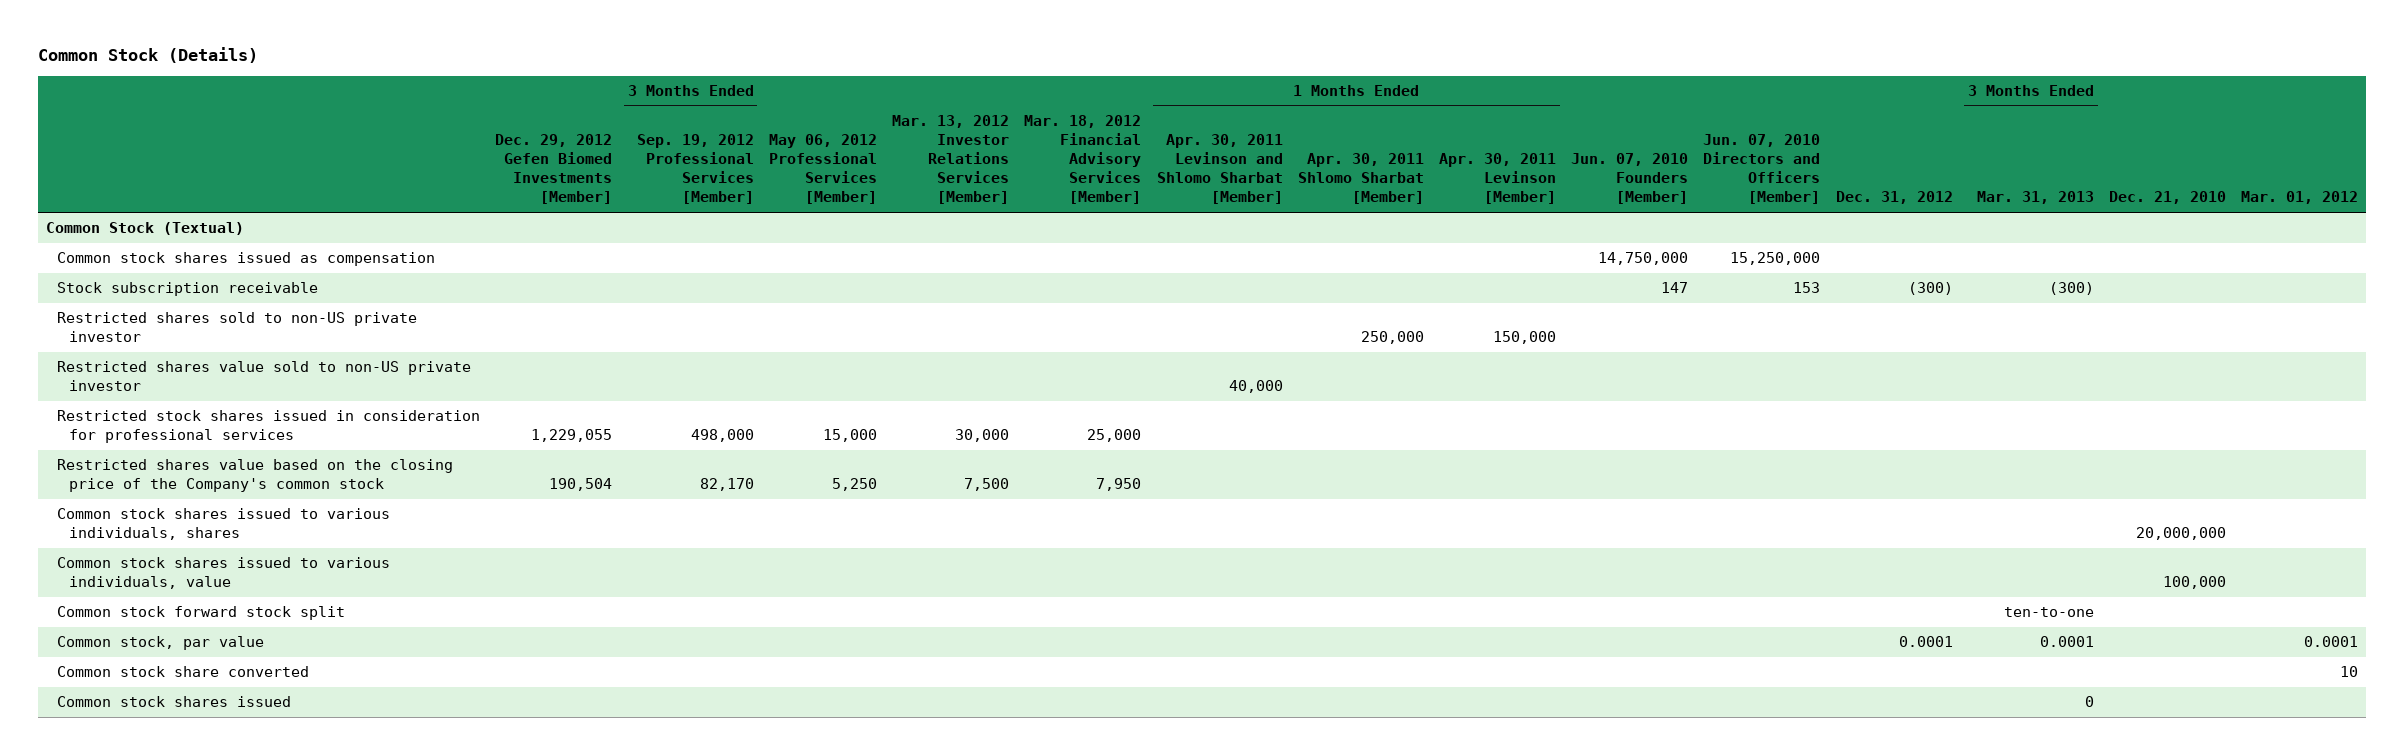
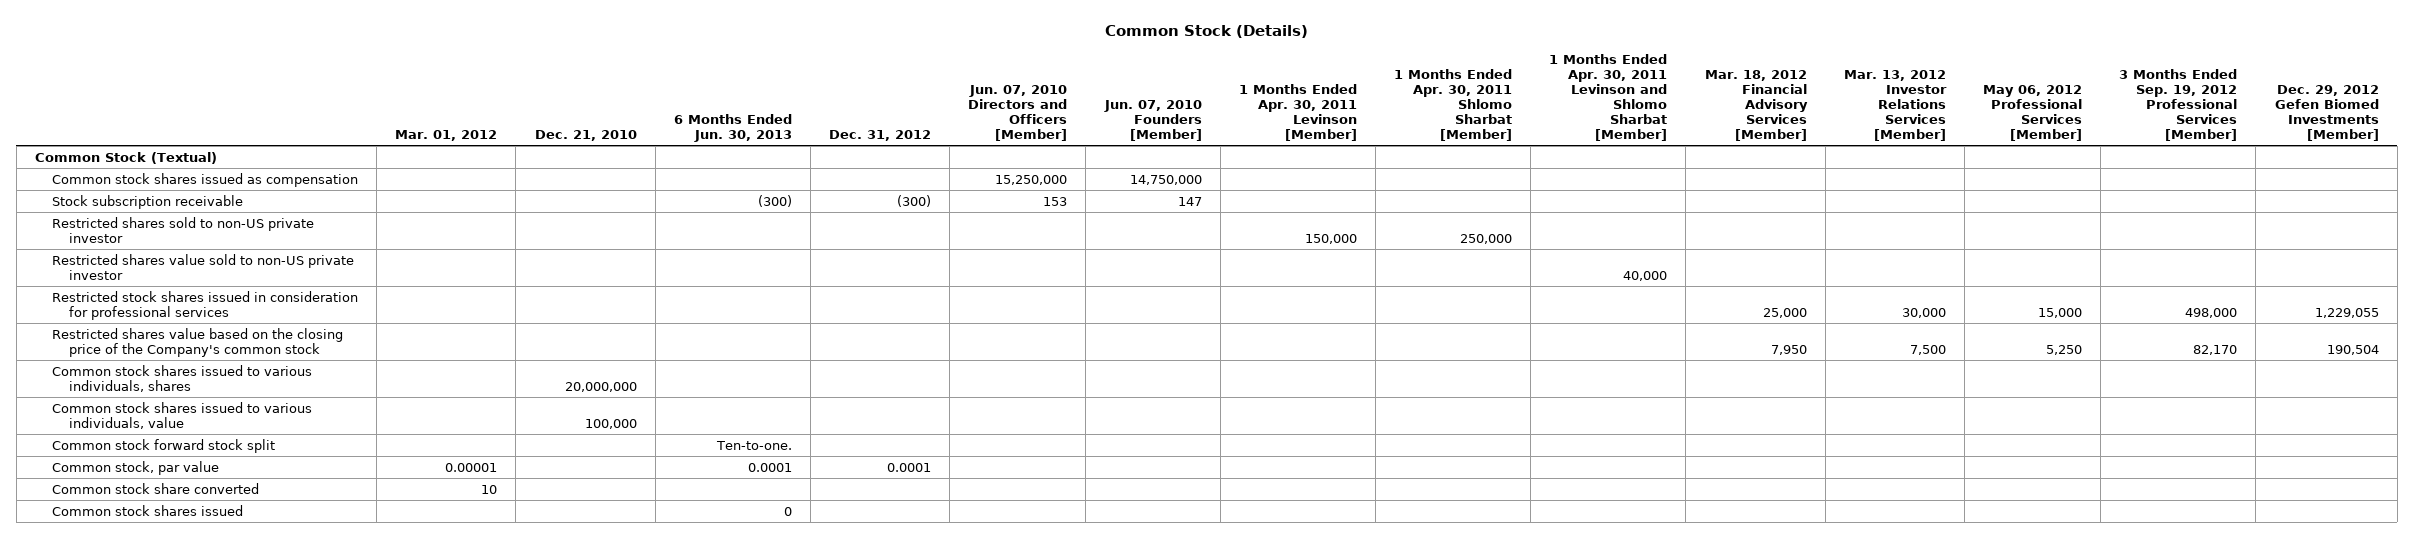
[1976,191,2094,205] Mar. 31, 2013 -> none
none -> [673,114,792,143] 6 Months Ended Jun. 30, 2013
[2304,636,2359,648] 0.0001 -> [445,462,498,472] 0.00001

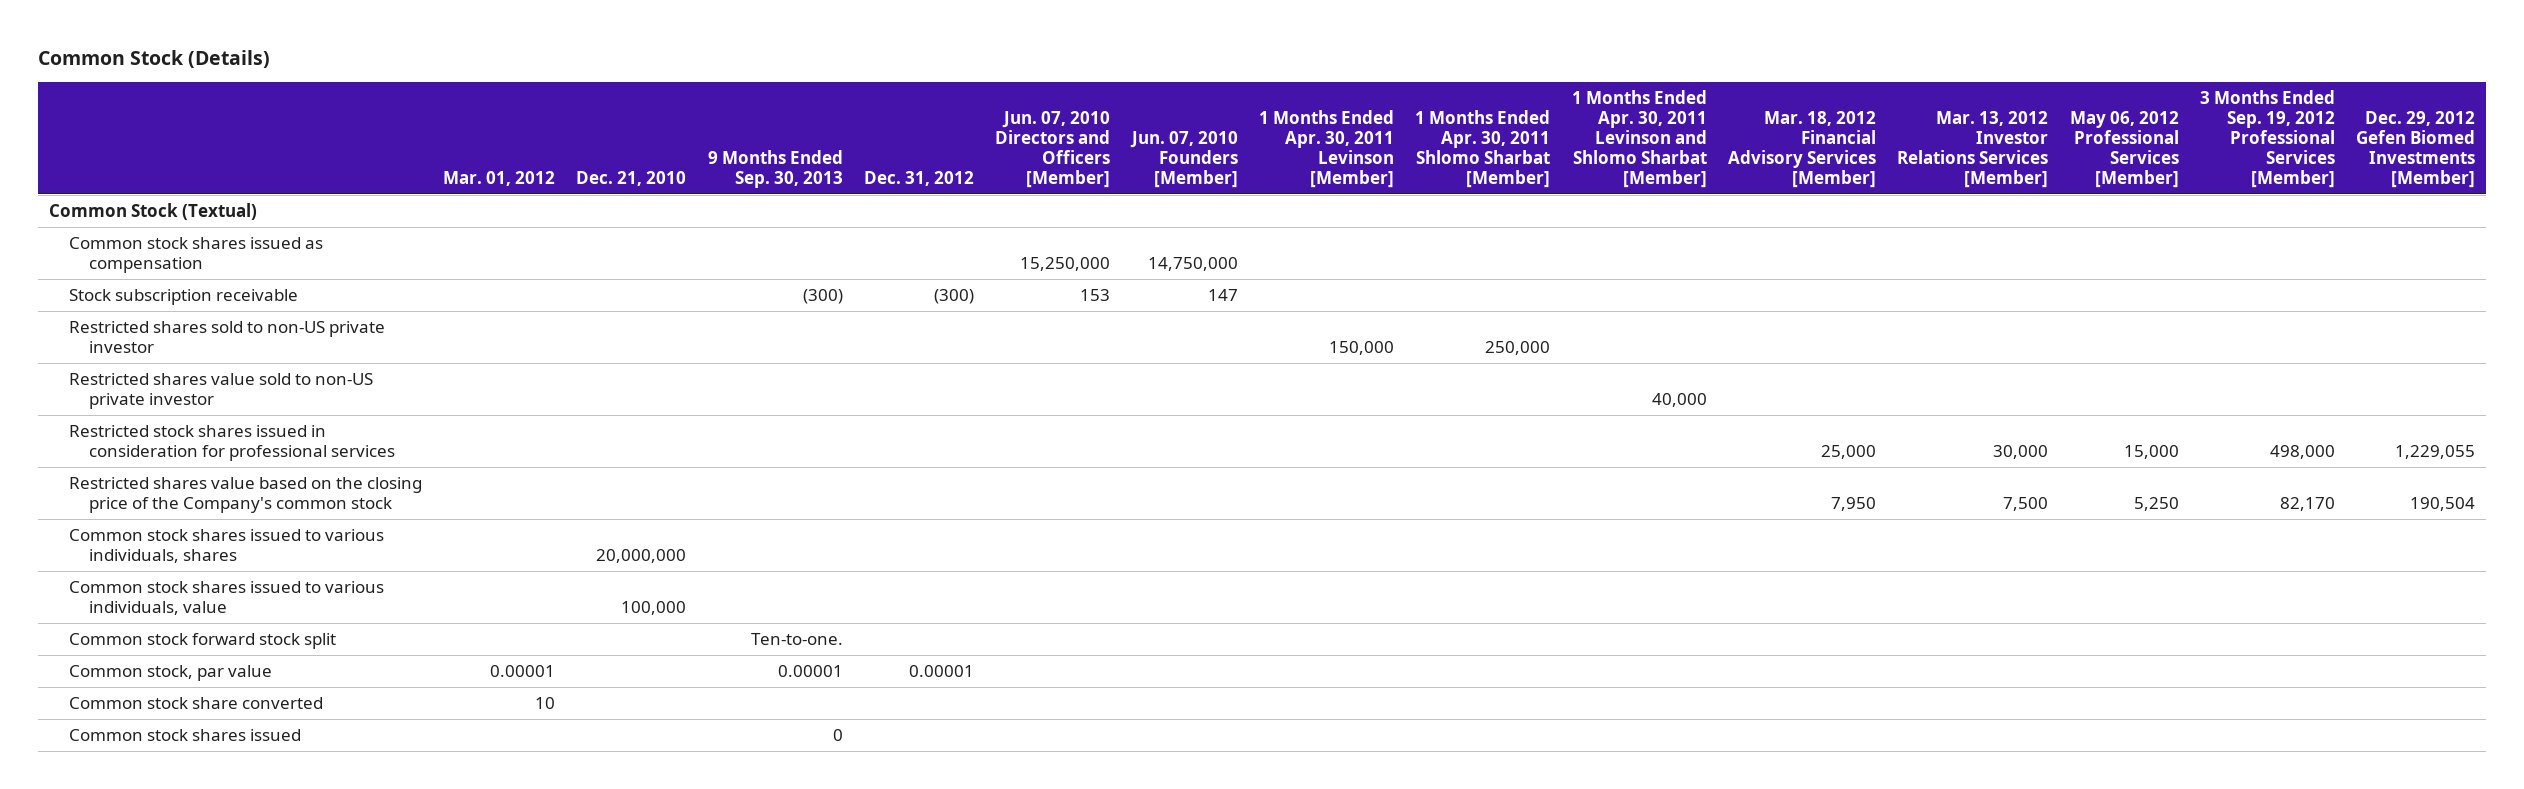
[673,114,792,143] 6 Months Ended Jun. 30, 2013 -> none
none -> [707,149,843,188] 9 Months Ended Sep. 30, 2013
[887,462,932,472] 0.0001 -> [909,665,975,678] 0.00001

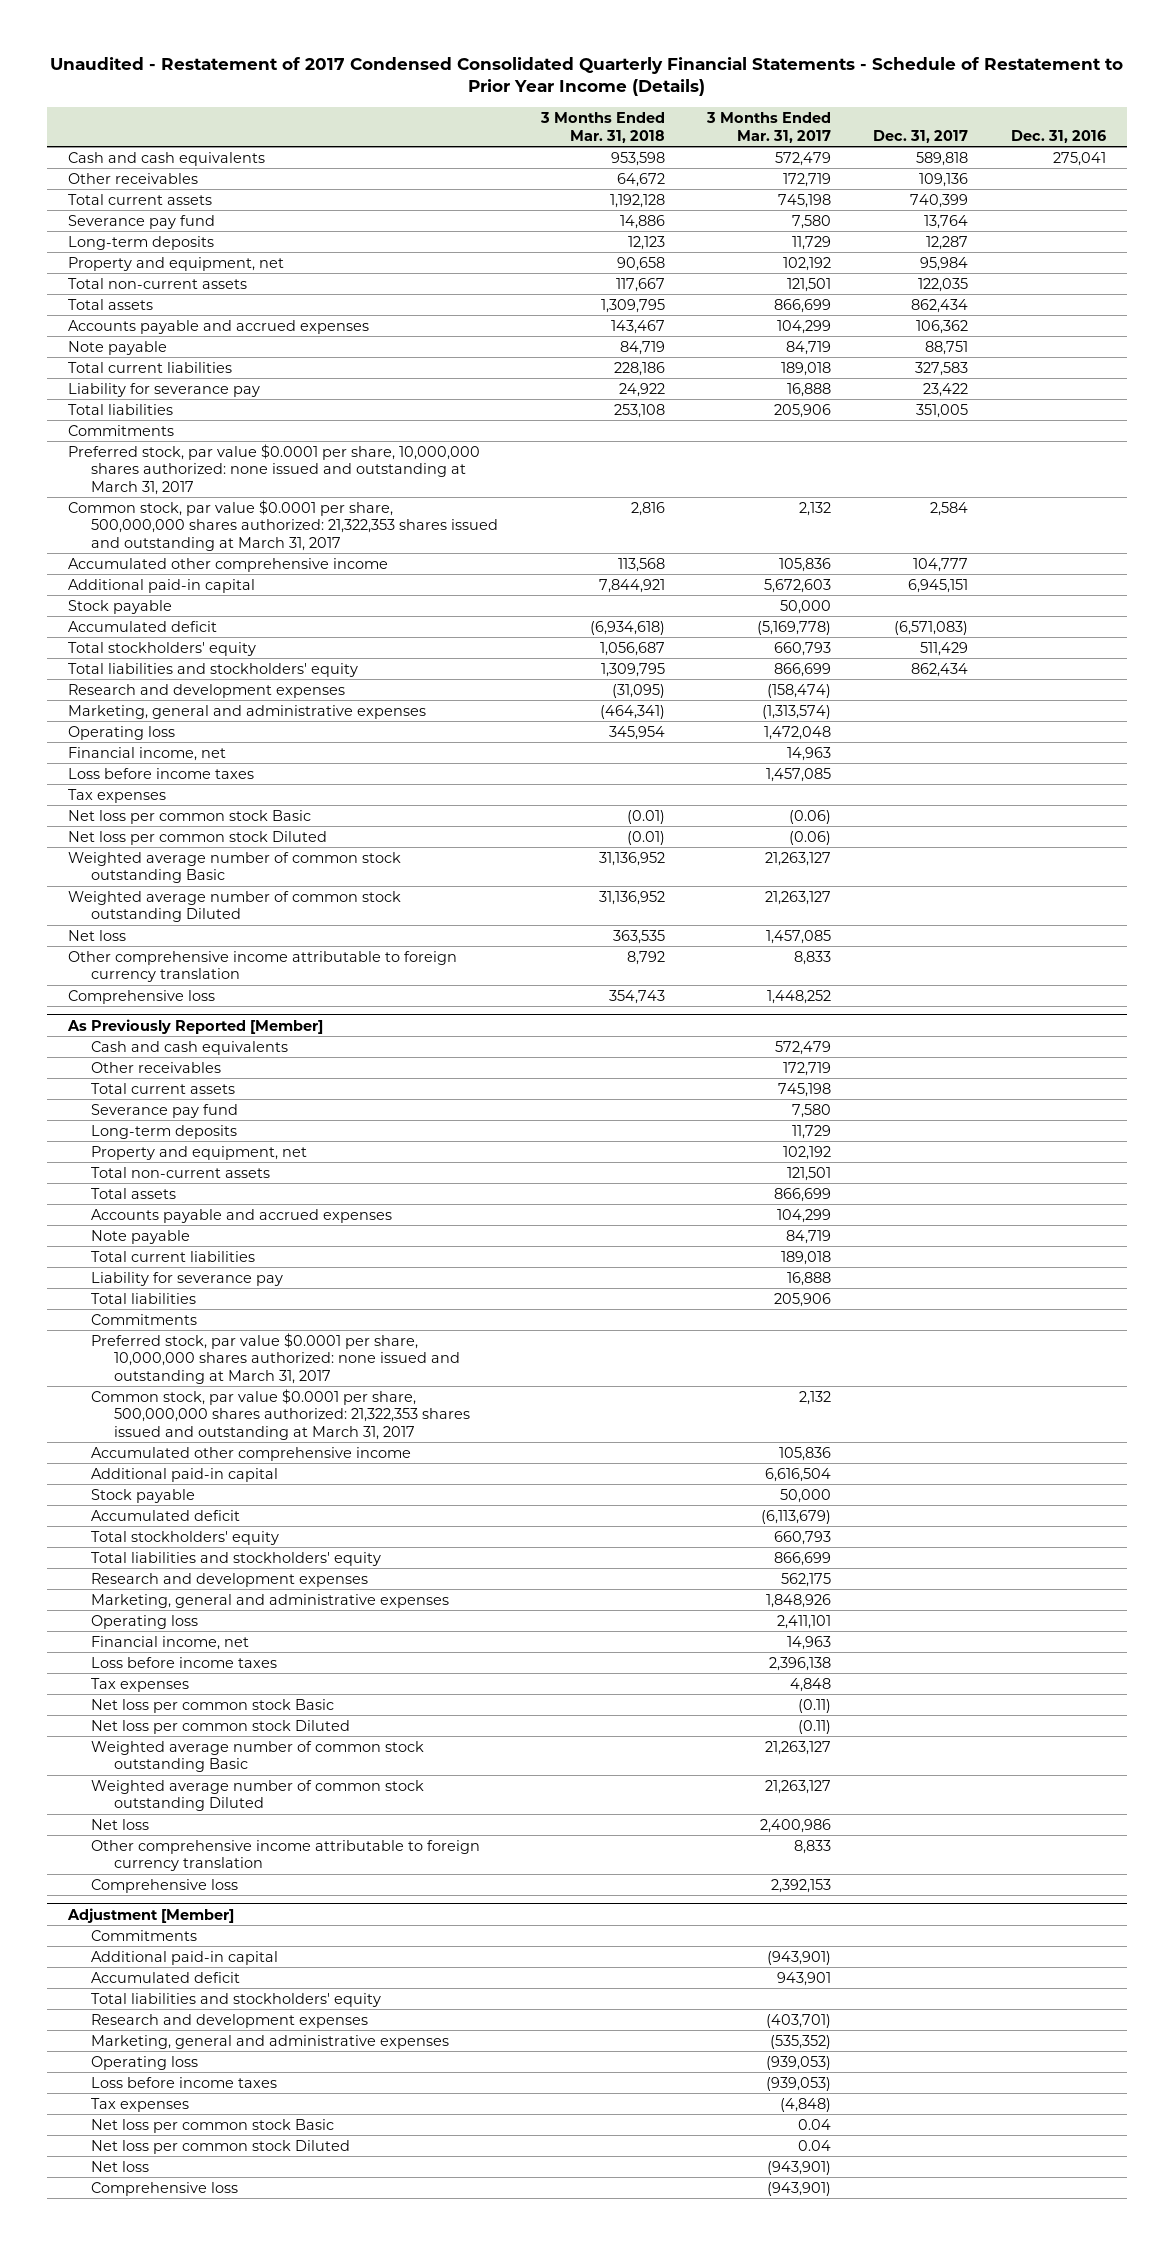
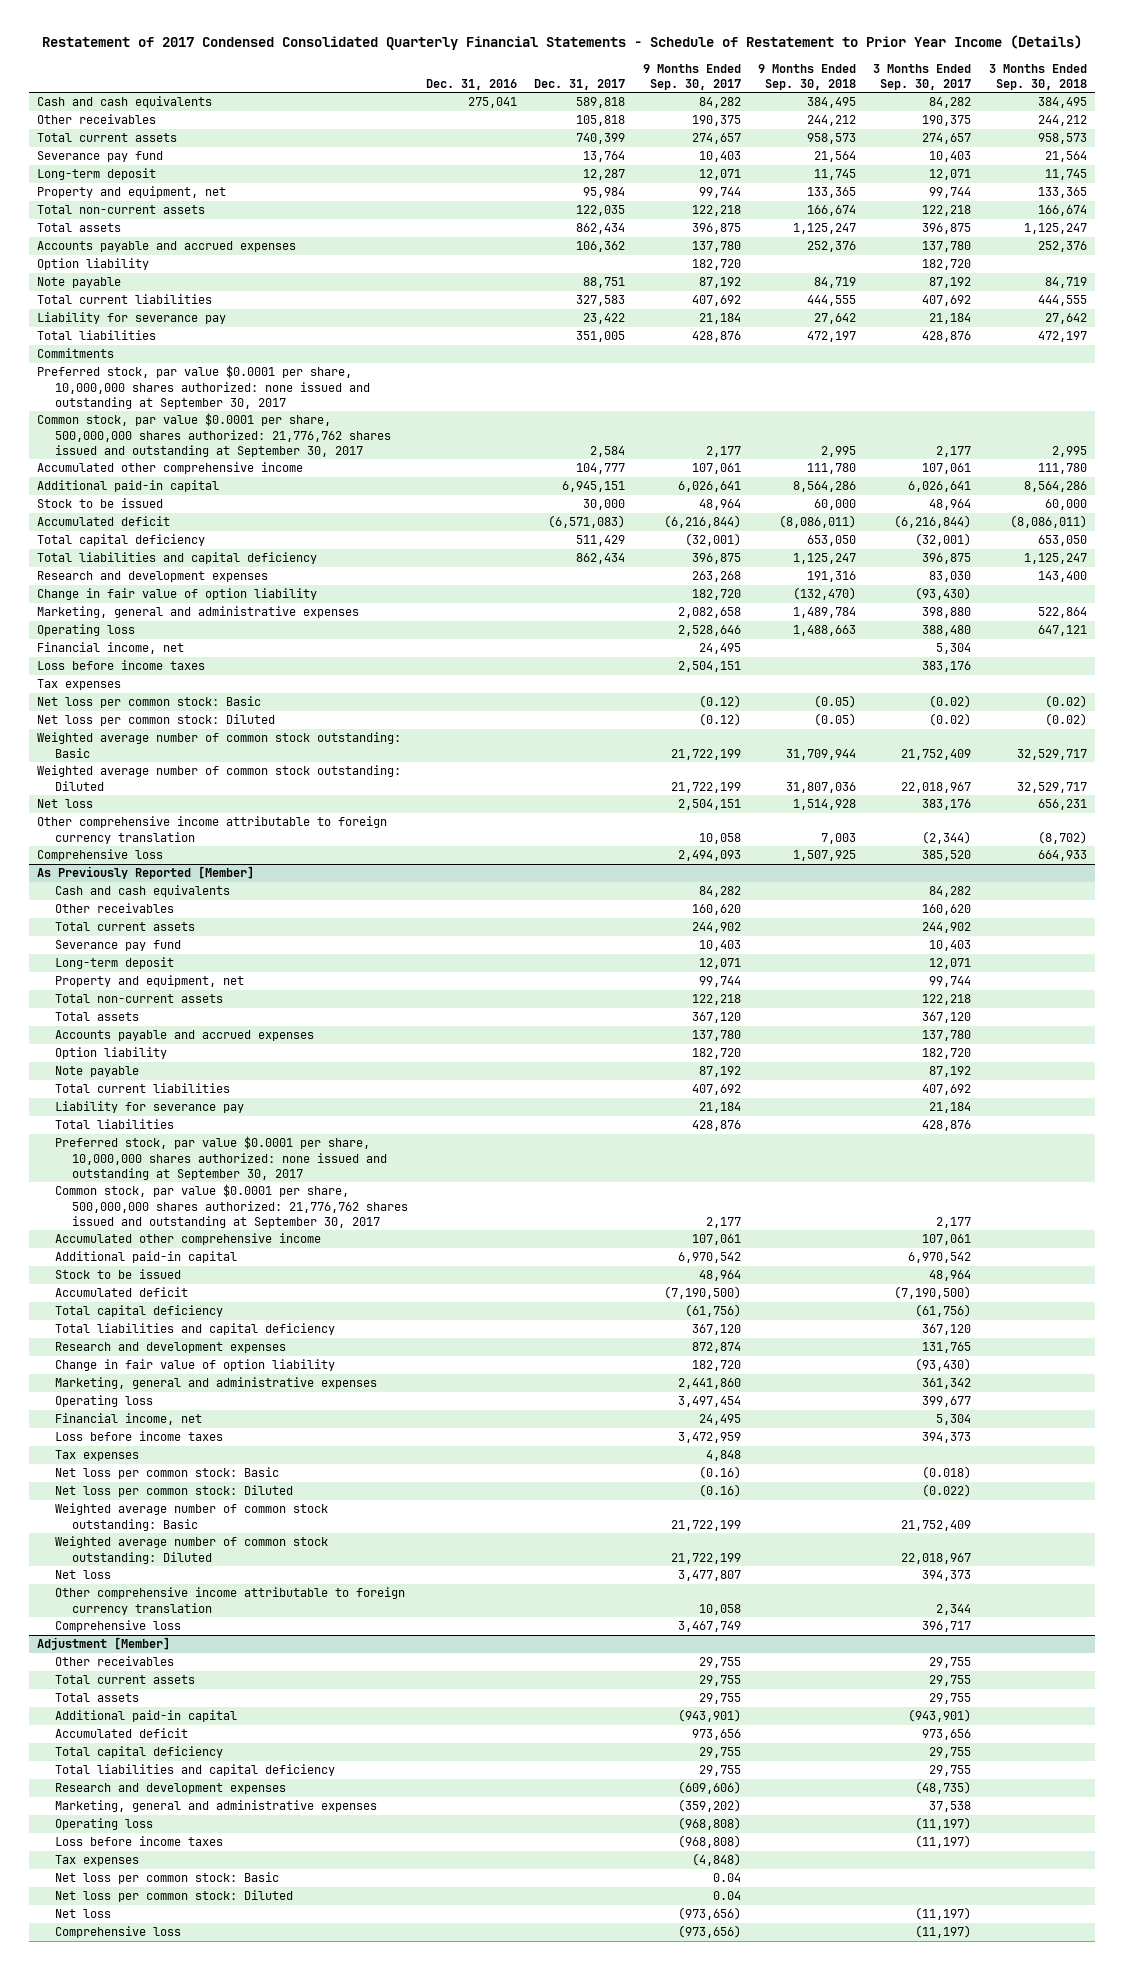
[49,56,1123,97] Unaudited - Restatement of 2017 Condensed Consolidated Quarterly Financial Statements - Schedule of Restatement to Prior Year Income (Details) -> [41,35,1082,51] Restatement of 2017 Condensed Consolidated Quarterly Financial Statements - Schedule of Restatement to Prior Year Income (Details)
[539,112,665,143] 3 Months Ended Mar. 31, 2018 -> none
[706,112,832,143] 3 Months Ended Mar. 31, 2017 -> none
none -> [642,63,741,90] 9 Months Ended Sep. 30, 2017
none -> [757,63,856,90] 9 Months Ended Sep. 30, 2018
none -> [873,63,972,90] 3 Months Ended Sep. 30, 2017
none -> [988,63,1087,90] 3 Months Ended Sep. 30, 2018
[919,172,969,187] 109,136 -> [576,115,626,127] 105,818
[67,235,214,250] Long-term deposits -> [37,168,157,181] Long-term deposit
none -> [37,258,150,271] Option liability
[67,443,480,495] Preferred stock, par value $0.0001 per share, 10,000,000 shares authorized: none issued and outstanding at March 31, 2017 -> [37,365,370,409] Preferred stock, par value $0.0001 per share, 10,000,000 shares authorized: none issued and outstanding at September 30, 2017
[67,499,499,551] Common stock, par value $0.0001 per share, 500,000,000 shares authorized: 21,322,353 shares issued and outstanding at March 31, 2017 -> [37,413,391,457] Common stock, par value $0.0001 per share, 500,000,000 shares authorized: 21,776,762 shares issued and outstanding at September 30, 2017
[67,599,172,614] Stock payable -> none
none -> [37,498,164,509] Stock to be issued
[67,641,256,656] Total stockholders' equity -> [37,534,206,547] Total capital deficiency
[67,662,358,677] Total liabilities and stockholders' equity -> [37,552,318,565] Total liabilities and capital deficiency
none -> [37,588,318,601] Change in fair value of option liability
[67,809,311,824] Net loss per common stock Basic -> [37,696,262,709] Net loss per common stock: Basic
[67,830,327,845] Net loss per common stock Diluted -> [37,714,276,727] Net loss per common stock: Diluted
[67,851,401,884] Weighted average number of common stock outstanding Basic -> [37,732,402,758] Weighted average number of common stock outstanding: Basic
[67,890,401,923] Weighted average number of common stock outstanding Diluted -> [37,765,402,791] Weighted average number of common stock outstanding: Diluted
[91,1124,238,1139] Long-term deposits -> [54,957,174,970] Long-term deposit
none -> [54,1047,167,1060] Option liability
[91,1313,198,1325] Commitments -> none
[91,1332,461,1384] Preferred stock, par value $0.0001 per share, 10,000,000 shares authorized: none issued and outstanding at March 31, 2017 -> [54,1136,388,1180] Preferred stock, par value $0.0001 per share, 10,000,000 shares authorized: none issued and outstanding at September 30, 2017
[91,1388,471,1440] Common stock, par value $0.0001 per share, 500,000,000 shares authorized: 21,322,353 shares issued and outstanding at March 31, 2017 -> [54,1184,409,1228] Common stock, par value $0.0001 per share, 500,000,000 shares authorized: 21,776,762 shares issued and outstanding at September 30, 2017
[91,1488,196,1503] Stock payable -> none
none -> [54,1269,181,1280] Stock to be issued
[91,1530,280,1545] Total stockholders' equity -> [54,1305,223,1318] Total capital deficiency
[91,1551,382,1566] Total liabilities and stockholders' equity -> [54,1323,335,1336] Total liabilities and capital deficiency
none -> [54,1359,335,1372] Change in fair value of option liability
[91,1698,335,1713] Net loss per common stock Basic -> [54,1467,279,1480] Net loss per common stock: Basic
[91,1719,351,1734] Net loss per common stock Diluted -> [54,1485,293,1498] Net loss per common stock: Diluted
[91,1740,425,1773] Weighted average number of common stock outstanding Basic -> [54,1503,328,1531] Weighted average number of common stock outstanding: Basic
[91,1779,425,1812] Weighted average number of common stock outstanding Diluted -> [54,1536,328,1564] Weighted average number of common stock outstanding: Diluted
[91,1929,198,1941] Commitments -> none
none -> [54,1656,174,1667] Other receivables
none -> [54,1675,195,1685] Total current assets
none -> [54,1693,139,1703] Total assets
none -> [54,1746,223,1759] Total capital deficiency
[91,1992,382,2007] Total liabilities and stockholders' equity -> [54,1764,335,1777] Total liabilities and capital deficiency
[91,2118,335,2133] Net loss per common stock Basic -> [54,1872,279,1885] Net loss per common stock: Basic
[91,2139,351,2154] Net loss per common stock Diluted -> [54,1890,293,1903] Net loss per common stock: Diluted

